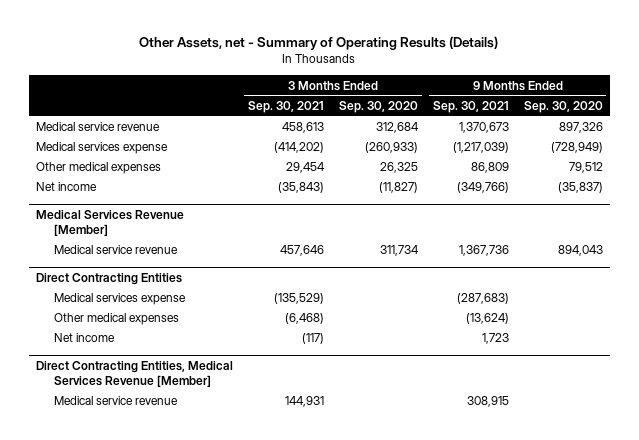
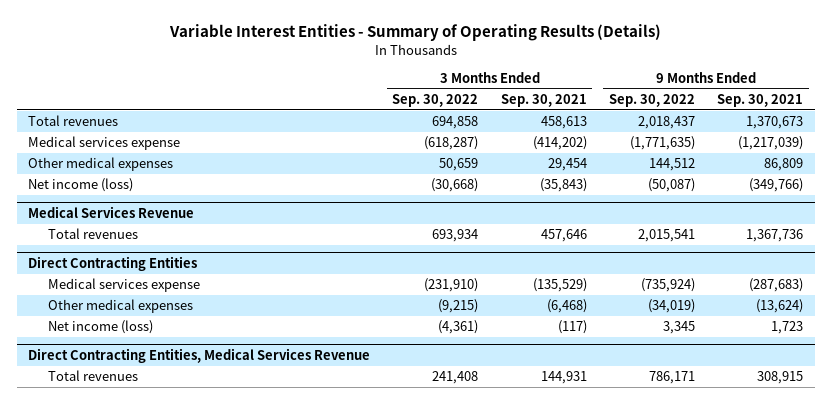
[139,36,499,51] Other Assets, net - Summary of Operating Results (Details) -> [168,24,661,42] Variable Interest Entities - Summary of Operating Results (Details)
[338,100,418,113] Sep. 30, 2020 -> none
[523,100,603,113] Sep. 30, 2020 -> none
none -> [392,94,479,108] Sep. 30, 2022
none -> [609,94,696,108] Sep. 30, 2022
[36,122,161,132] Medical service revenue -> [28,115,119,127] Total revenues
[36,182,98,192] Net income -> [28,178,134,193] Net income (loss)
[36,210,185,237] Medical Services Revenue [Member] -> [28,206,195,219] Medical Services Revenue
[53,245,178,255] Medical service revenue -> [47,228,138,240] Total revenues
[53,333,115,343] Net income -> [47,320,153,335] Net income (loss)
[36,361,234,388] Direct Contracting Entities, Medical Services Revenue [Member] -> [28,348,371,364] Direct Contracting Entities, Medical Services Revenue
[53,396,178,406] Medical service revenue -> [47,370,138,382] Total revenues

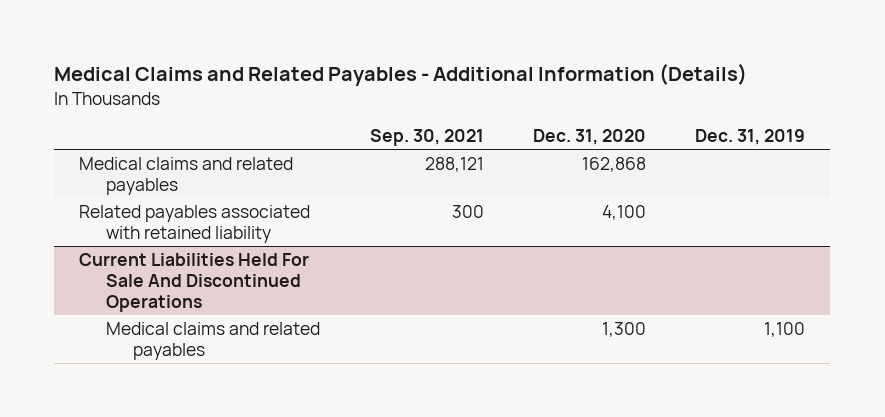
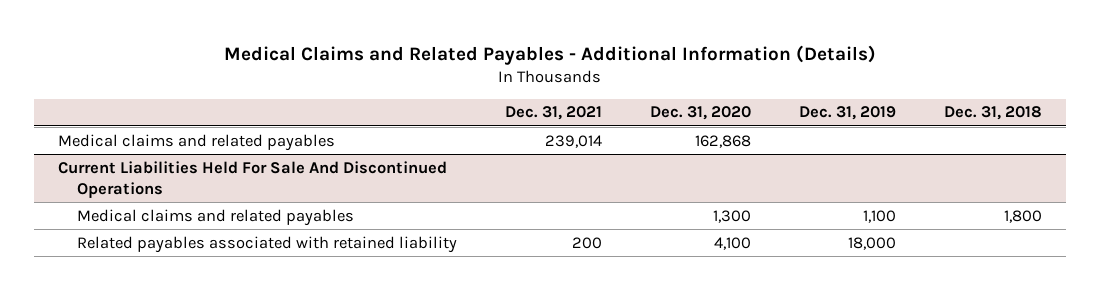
[369,128,484,146] Sep. 30, 2021 -> none
none -> [504,106,602,121] Dec. 31, 2021
none -> [943,106,1042,121] Dec. 31, 2018
[79,204,311,243] Related payables associated with retained liability -> none
none -> [76,235,457,253] Related payables associated with retained liability

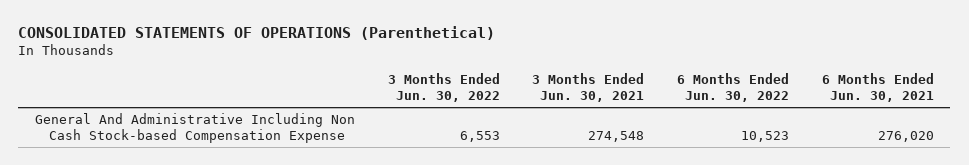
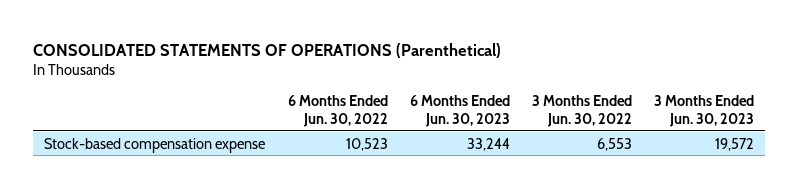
[532,73,645,103] 3 Months Ended Jun. 30, 2021 -> none
[821,73,934,103] 6 Months Ended Jun. 30, 2021 -> none
none -> [409,95,510,128] 6 Months Ended Jun. 30, 2023
none -> [654,95,755,128] 3 Months Ended Jun. 30, 2023
[34,113,355,144] General And Administrative Including Non Cash Stock-based Compensation Expense -> [44,137,266,153] Stock-based compensation expense

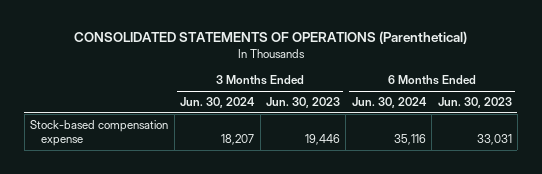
[287,95,388,128] 6 Months Ended Jun. 30, 2022 -> none
[531,95,632,128] 3 Months Ended Jun. 30, 2022 -> none
none -> [180,97,256,109] Jun. 30, 2024
none -> [351,97,427,109] Jun. 30, 2024
[466,137,510,151] 33,244 -> [476,133,512,145] 33,031
[715,137,755,151] 19,572 -> [304,133,340,145] 19,446

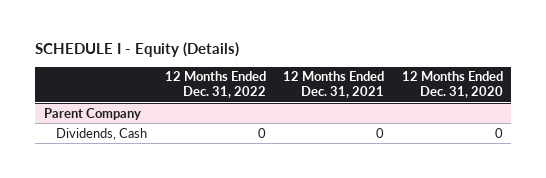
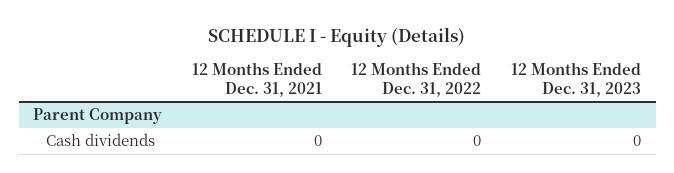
[401,71,503,99] 12 Months Ended Dec. 31, 2020 -> none
none -> [511,61,642,97] 12 Months Ended Dec. 31, 2023
[55,127,147,140] Dividends, Cash -> [45,133,155,147] Cash dividends

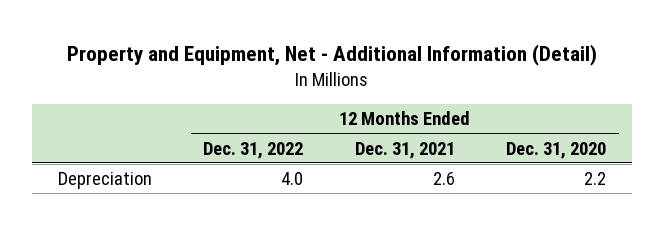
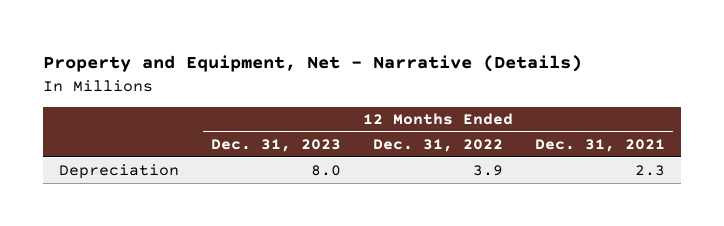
[67,43,598,66] Property and Equipment, Net - Additional Information (Detail) -> [42,55,582,73] Property and Equipment, Net - Narrative (Details)
[506,141,607,159] Dec. 31, 2020 -> none
none -> [210,139,341,153] Dec. 31, 2023
[281,172,304,186] 4.0 -> [472,165,503,177] 3.9
[432,172,455,186] 2.6 -> [635,165,666,177] 2.3

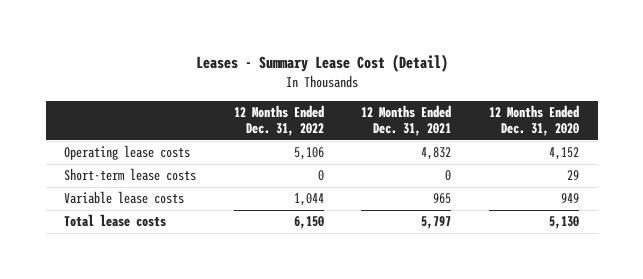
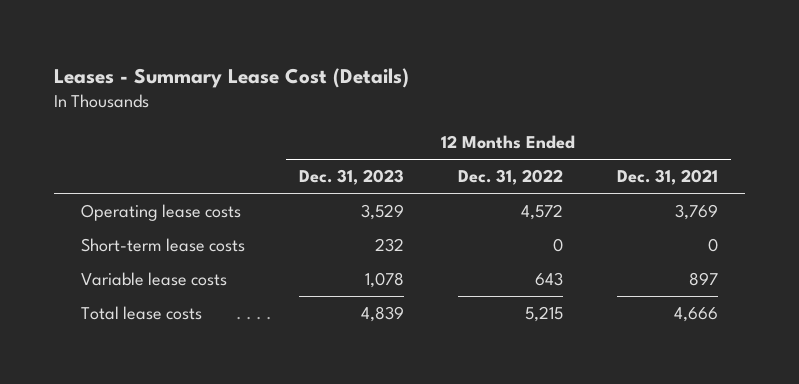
[195,53,448,72] Leases - Summary Lease Cost (Detail) -> [54,67,410,88] Leases - Summary Lease Cost (Details)
[488,105,579,137] 12 Months Ended Dec. 31, 2020 -> none
none -> [299,169,405,186] Dec. 31, 2023
[293,147,324,161] 5,106 -> [520,203,563,220] 4,572
[421,147,452,161] 4,832 -> [674,203,718,220] 3,769
[293,193,324,207] 1,044 -> [534,271,563,286] 643
[433,193,452,205] 965 -> [688,271,718,286] 897
[293,216,324,230] 6,150 -> [524,305,563,322] 5,215
[421,216,452,230] 5,797 -> [673,306,718,322] 4,666

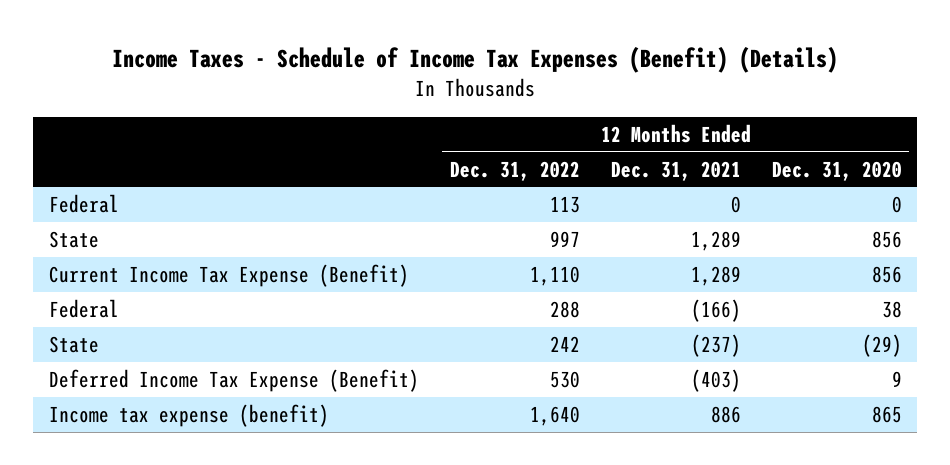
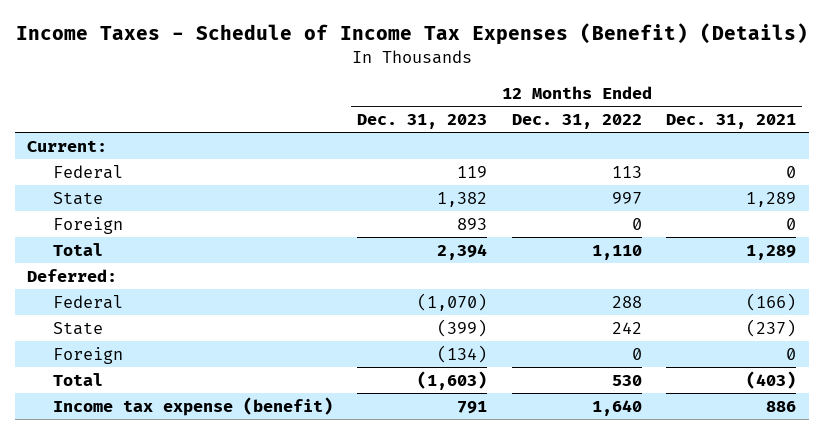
[771,160,902,181] Dec. 31, 2020 -> none
none -> [357,114,488,130] Dec. 31, 2023
none -> [26,140,107,153] Current:
none -> [52,217,123,235] Foreign
[48,263,409,287] Current Income Tax Expense (Benefit) -> [52,243,103,257] Total
none -> [26,269,117,283] Deferred:
none -> [52,347,123,365] Foreign
[48,368,419,392] Deferred Income Tax Expense (Benefit) -> [52,373,103,387] Total

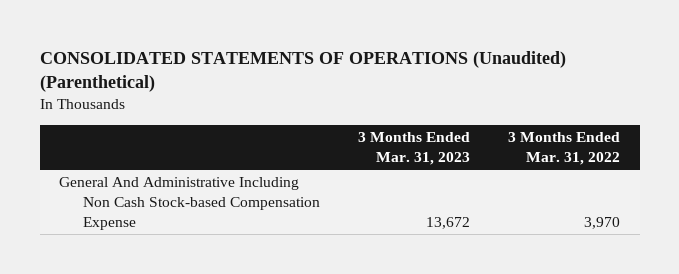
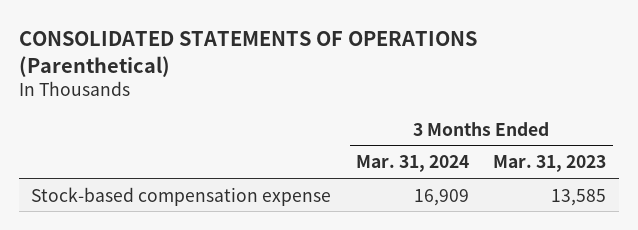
[39,50,566,93] CONSOLIDATED STATEMENTS OF OPERATIONS (Unaudited) (Parenthetical) -> [18,30,477,77] CONSOLIDATED STATEMENTS OF OPERATIONS (Parenthetical)
[508,132,621,166] 3 Months Ended Mar. 31, 2022 -> none
none -> [355,155,469,173] Mar. 31, 2024
[58,177,320,231] General And Administrative Including Non Cash Stock-based Compensation Expense -> [31,186,332,206] Stock-based compensation expense
[426,217,471,230] 13,672 -> [551,188,607,206] 13,585

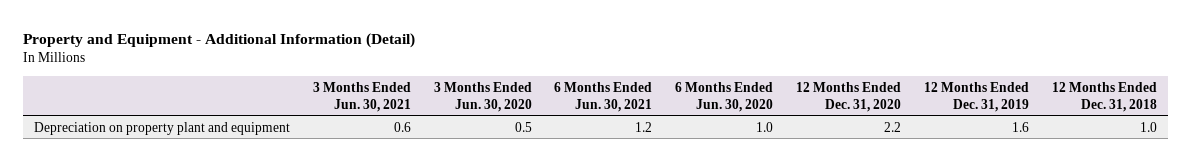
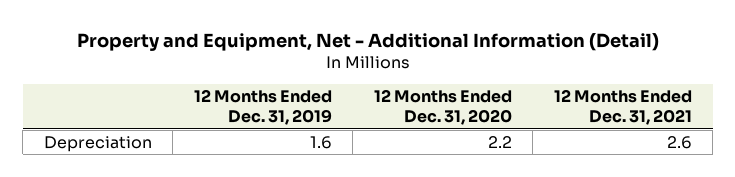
[22,32,415,48] Property and Equipment - Additional Information (Detail) -> [76,33,659,52] Property and Equipment, Net - Additional Information (Detail)
[312,81,411,112] 3 Months Ended Jun. 30, 2021 -> none
[433,81,532,112] 3 Months Ended Jun. 30, 2020 -> none
[554,81,653,112] 6 Months Ended Jun. 30, 2021 -> none
[675,81,774,112] 6 Months Ended Jun. 30, 2020 -> none
[1051,81,1157,112] 12 Months Ended Dec. 31, 2018 -> none
none -> [553,89,692,126] 12 Months Ended Dec. 31, 2021
[33,121,290,135] Depreciation on property plant and equipment -> [43,135,152,152] Depreciation

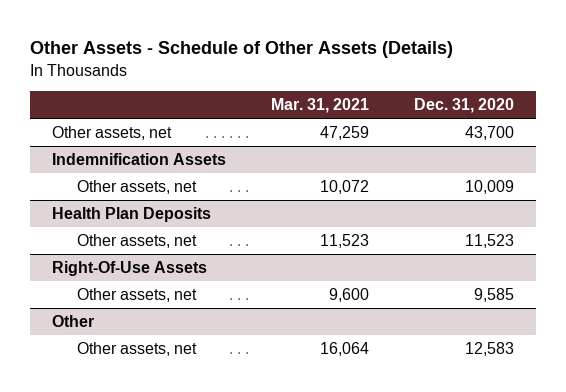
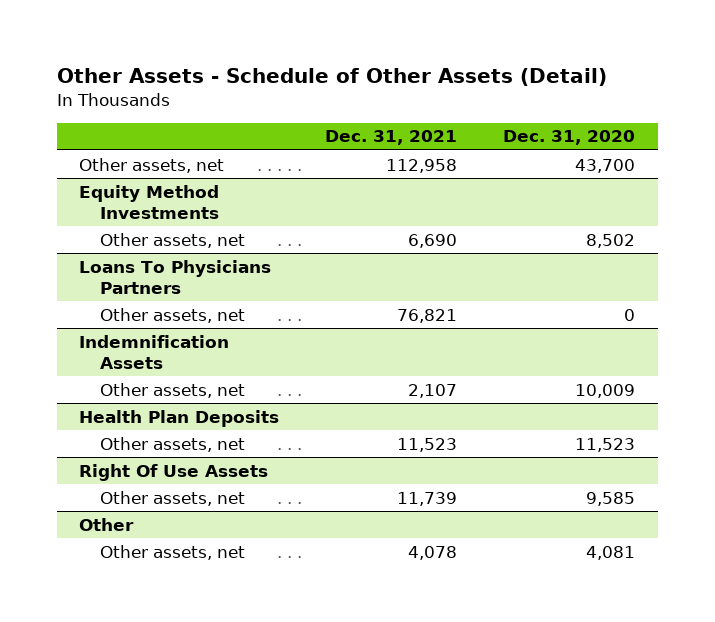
[29,41,453,59] Other Assets - Schedule of Other Assets (Details) -> [56,67,607,86] Other Assets - Schedule of Other Assets (Detail)
[271,98,370,114] Mar. 31, 2021 -> none
none -> [325,130,458,146] Dec. 31, 2021
none -> [79,184,220,219] Equity Method Investments
none -> [100,232,246,248] Other assets, net
none -> [79,259,272,294] Loans To Physicians Partners
none -> [100,307,246,323] Other assets, net
[52,260,208,276] Right-Of-Use Assets -> [79,463,269,481] Right Of Use Assets
[465,341,515,356] 12,583 -> [586,545,636,560] 4,081

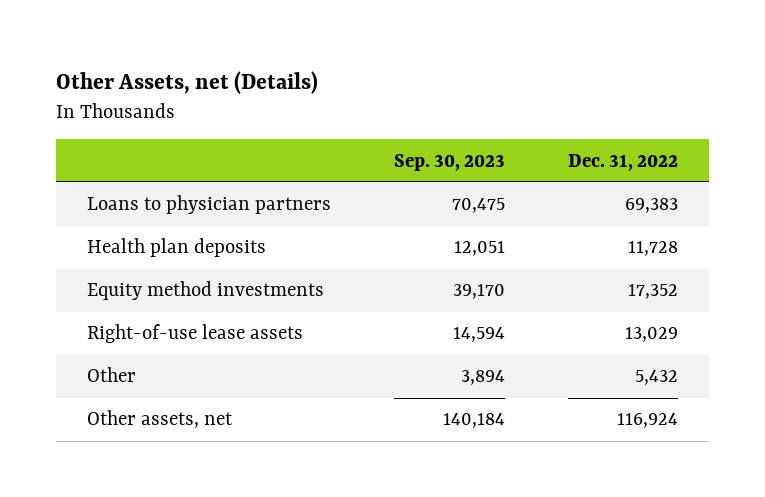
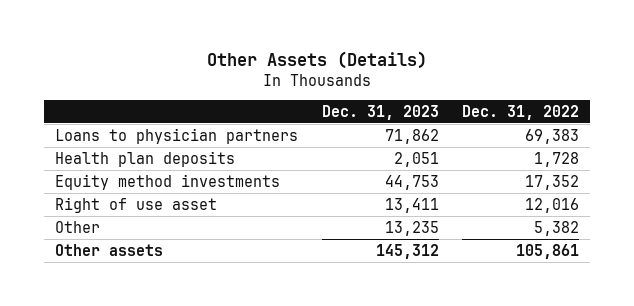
[55,70,318,94] Other Assets, net (Details) -> [207,51,428,70] Other Assets (Details)
[394,153,506,171] Sep. 30, 2023 -> none
none -> [321,104,439,120] Dec. 31, 2023
[627,241,678,257] 11,728 -> [533,151,579,167] 1,728
[87,324,304,344] Right-of-use lease assets -> [55,196,218,213] Right of use asset
[624,327,678,343] 13,029 -> [524,197,579,213] 12,016
[634,370,678,386] 5,432 -> [533,220,579,236] 5,382
[87,410,234,429] Other assets, net -> [55,243,164,256] Other assets
[616,413,678,429] 116,924 -> [515,243,579,259] 105,861

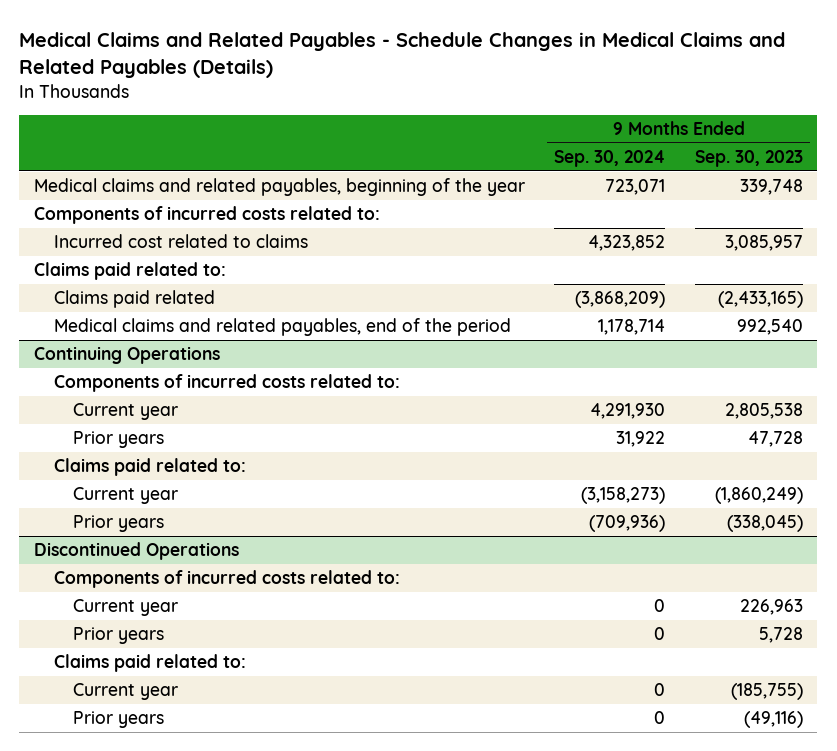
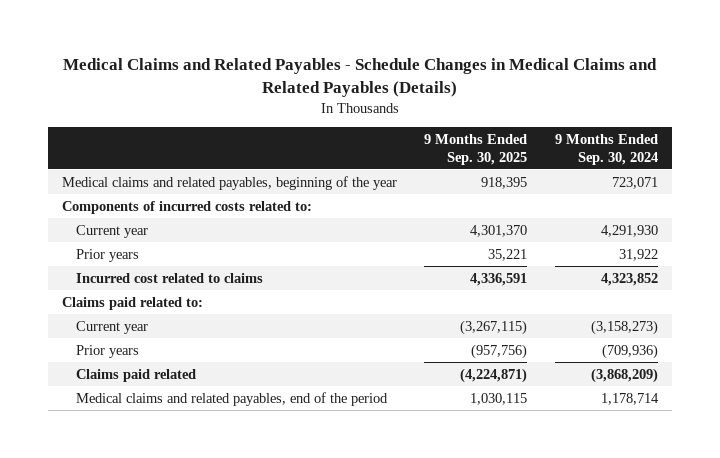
[694,150,803,168] Sep. 30, 2023 -> none
none -> [424,133,528,165] 9 Months Ended Sep. 30, 2025
[34,262,227,281] Claims paid related to: -> none
[34,346,221,365] Continuing Operations -> none
[53,374,400,393] Components of incurred costs related to: -> none
[53,234,308,249] Incurred cost related to claims -> [75,272,263,283] Incurred cost related to claims
[34,542,240,561] Discontinued Operations -> none
[53,570,400,589] Components of incurred costs related to: -> none
[73,599,179,617] Current year -> none
[73,627,165,645] Prior years -> none
[53,654,246,673] Claims paid related to: -> none
[73,683,179,701] Current year -> none
[73,711,165,729] Prior years -> none
[53,290,215,309] Claims paid related -> [75,368,196,382] Claims paid related
[53,318,511,337] Medical claims and related payables, end of the period -> [75,391,388,406] Medical claims and related payables, end of the period

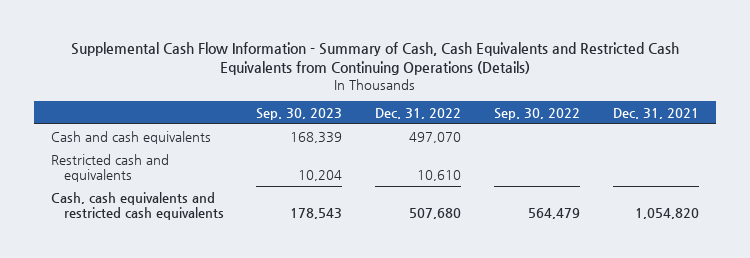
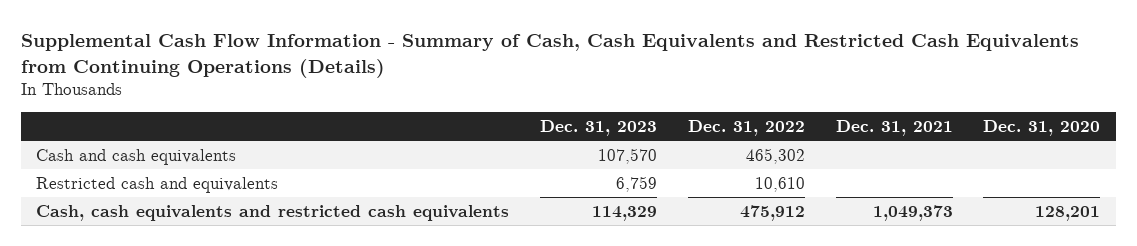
[256,107,343,120] Sep. 30, 2023 -> none
[494,107,581,120] Sep. 30, 2022 -> none
none -> [540,119,658,136] Dec. 31, 2023
none -> [983,119,1101,136] Dec. 31, 2020
[409,131,462,143] 497,070 -> [745,147,805,164] 465,302
[409,207,462,219] 507,680 -> [739,204,805,221] 475,912
[635,207,700,219] 1,054,820 -> [872,204,953,221] 1,049,373

